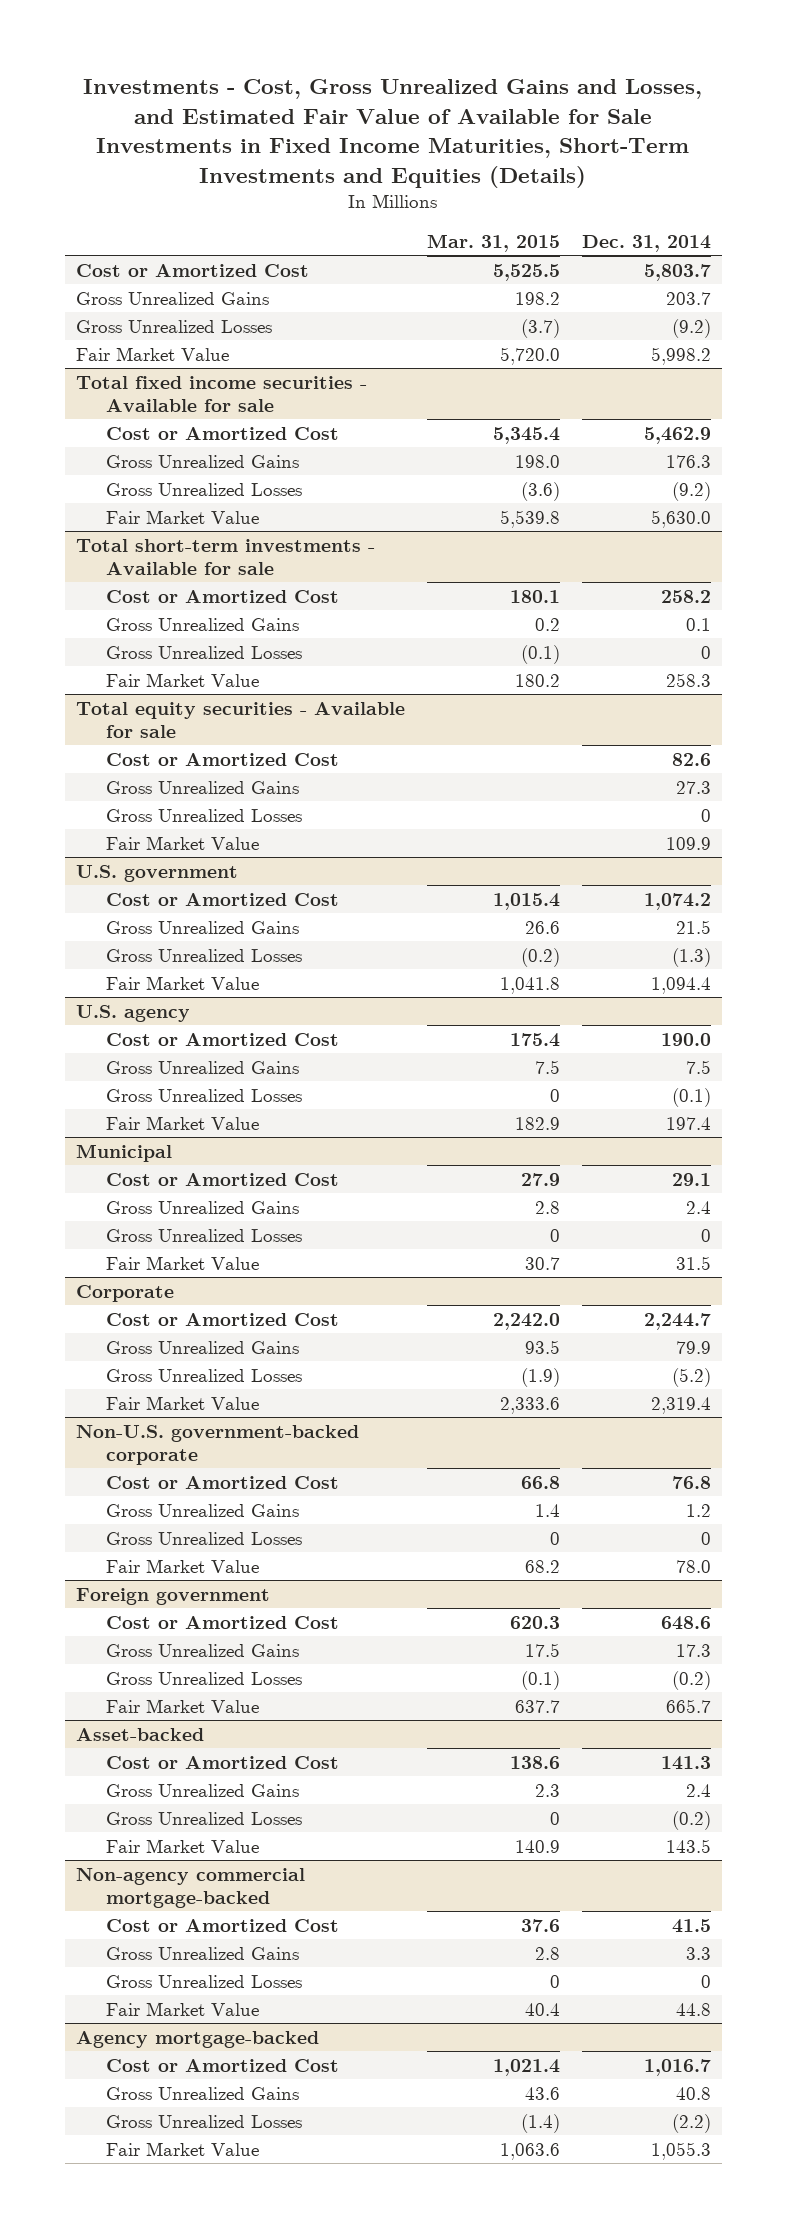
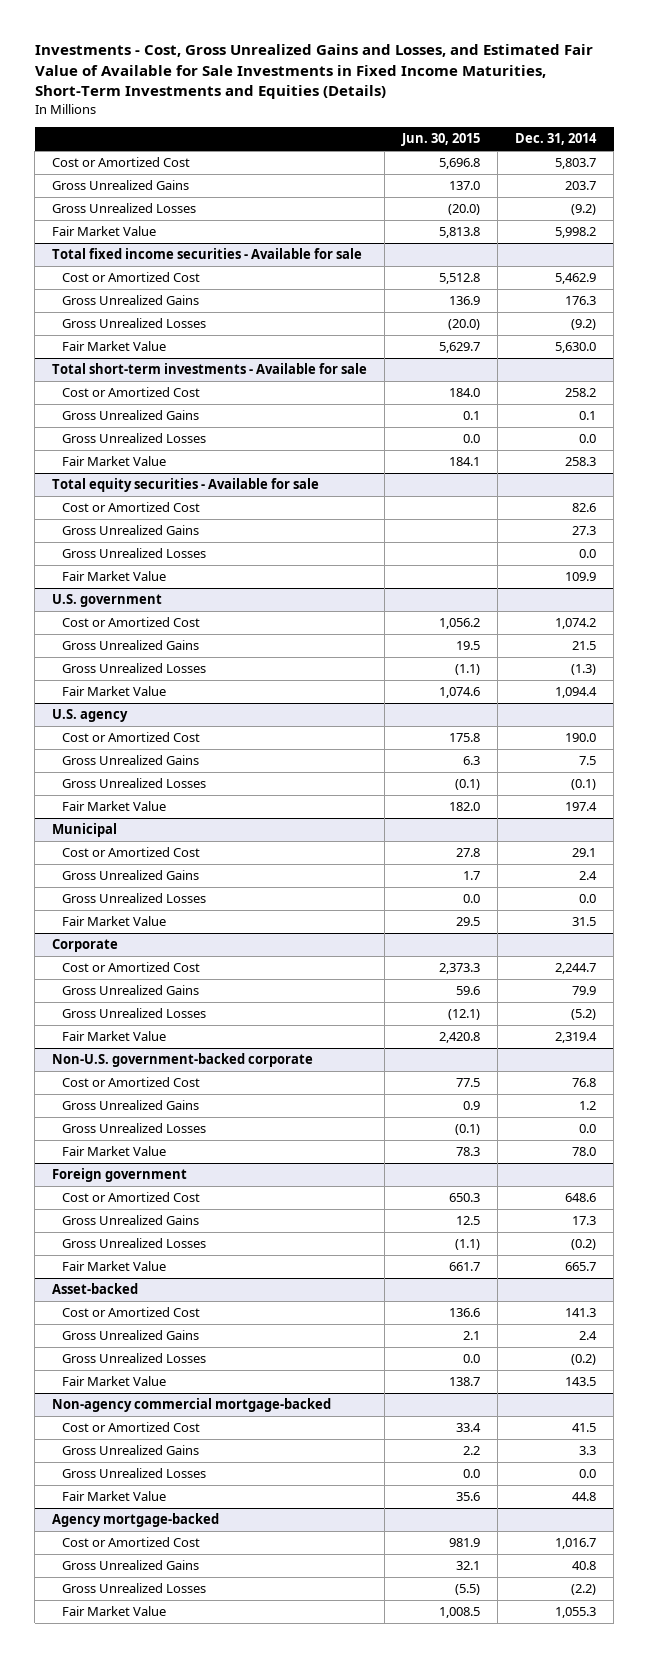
[426,233,560,252] Mar. 31, 2015 -> none
none -> [401,133,481,147] Jun. 30, 2015
[700,645,711,659] 0 -> [579,434,597,444] 0.0
[700,808,711,822] 0 -> [579,549,597,559] 0.0
[700,1228,711,1242] 0 -> [579,894,597,904] 0.0
[700,1531,711,1545] 0 -> [579,1124,597,1134] 0.0
[700,1974,711,1988] 0 -> [579,1469,597,1479] 0.0

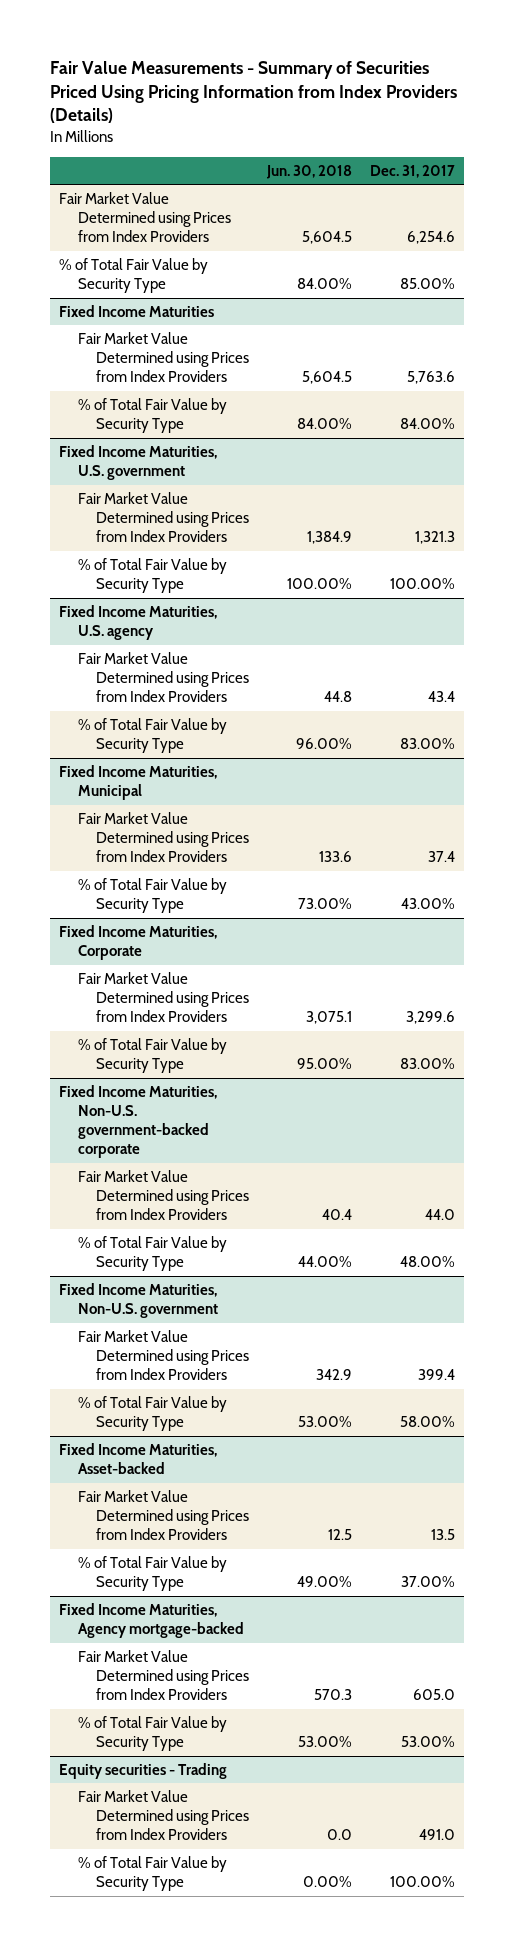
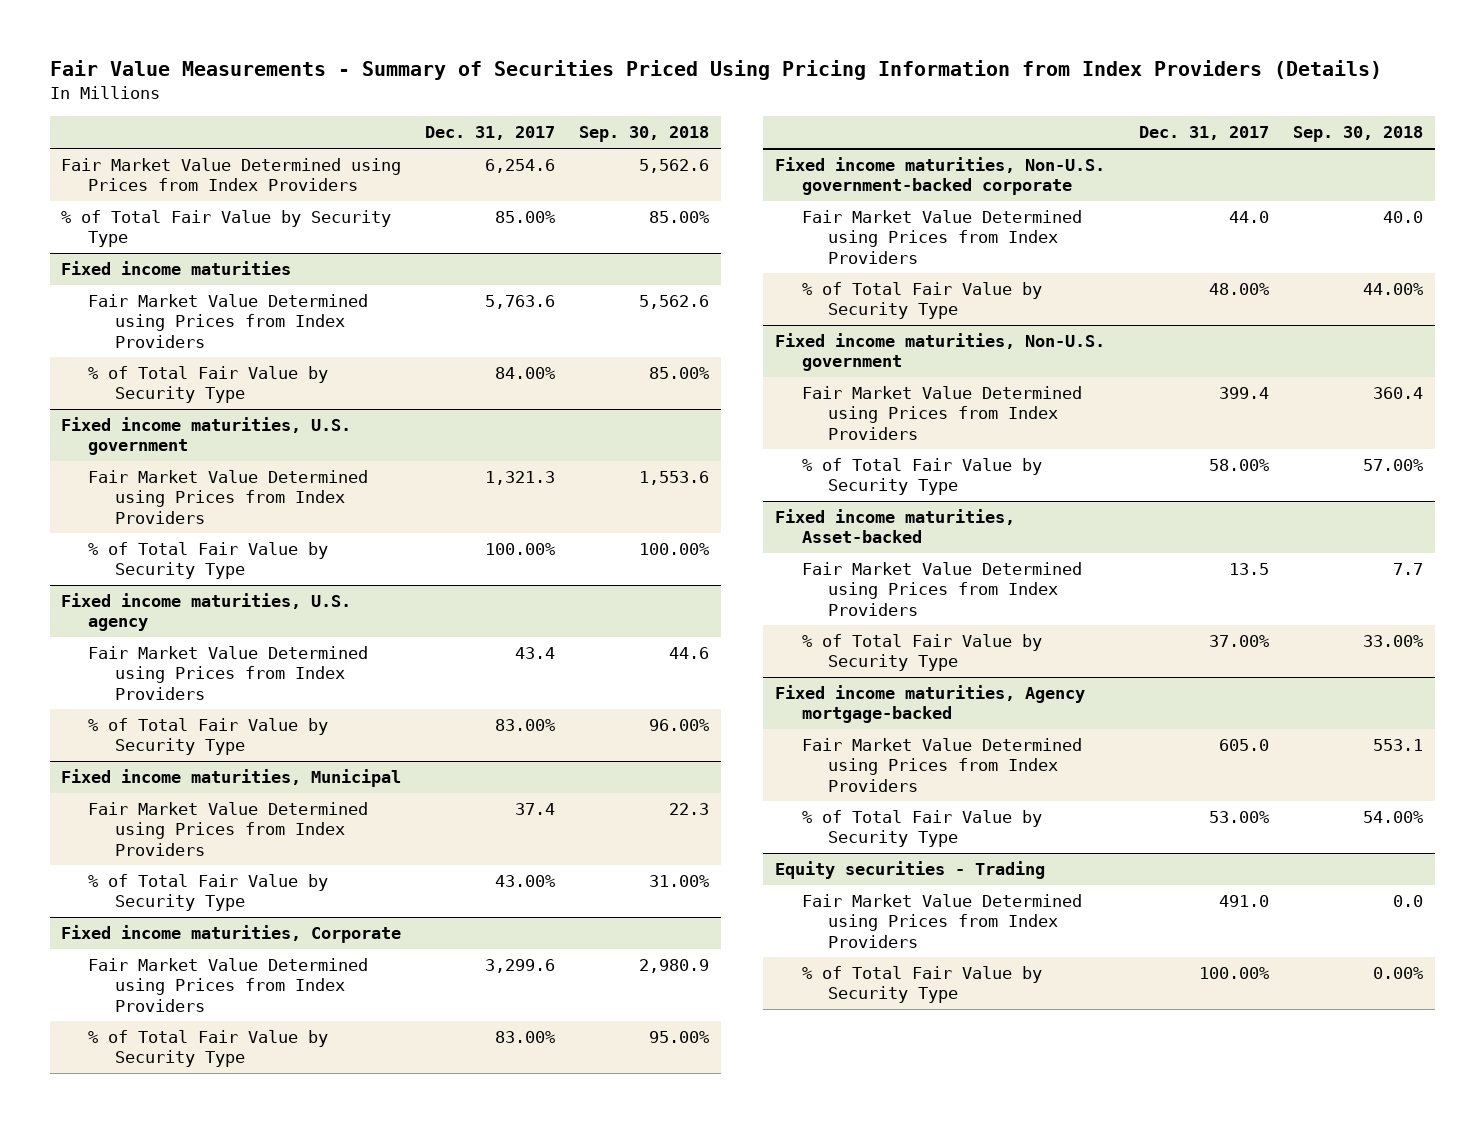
[265,164,352,179] Jun. 30, 2018 -> none
none -> [578,126,709,143] Sep. 30, 2018
[59,305,215,318] Fixed Income Maturities -> [61,261,292,276] Fixed income maturities
[59,445,218,481] Fixed Income Maturities, U.S. government -> [61,417,352,456] Fixed income maturities, U.S. government
[59,605,218,641] Fixed Income Maturities, U.S. agency -> [61,593,352,632] Fixed income maturities, U.S. agency
[59,765,218,801] Fixed Income Maturities, Municipal -> [61,769,402,788] Fixed income maturities, Municipal
[59,925,218,961] Fixed Income Maturities, Corporate -> [61,925,402,944] Fixed income maturities, Corporate
[59,1085,218,1159] Fixed Income Maturities, Non-U.S. government-backed corporate -> [775,157,1106,196] Fixed income maturities, Non-U.S. government-backed corporate
[59,1283,218,1319] Fixed Income Maturities, Non-U.S. government -> [775,333,1106,372] Fixed income maturities, Non-U.S. government
[59,1443,218,1475] Fixed Income Maturities, Asset-backed -> [775,509,1016,544] Fixed income maturities, Asset-backed
[59,1603,244,1639] Fixed Income Maturities, Agency mortgage-backed -> [775,685,1086,724] Fixed income maturities, Agency mortgage-backed

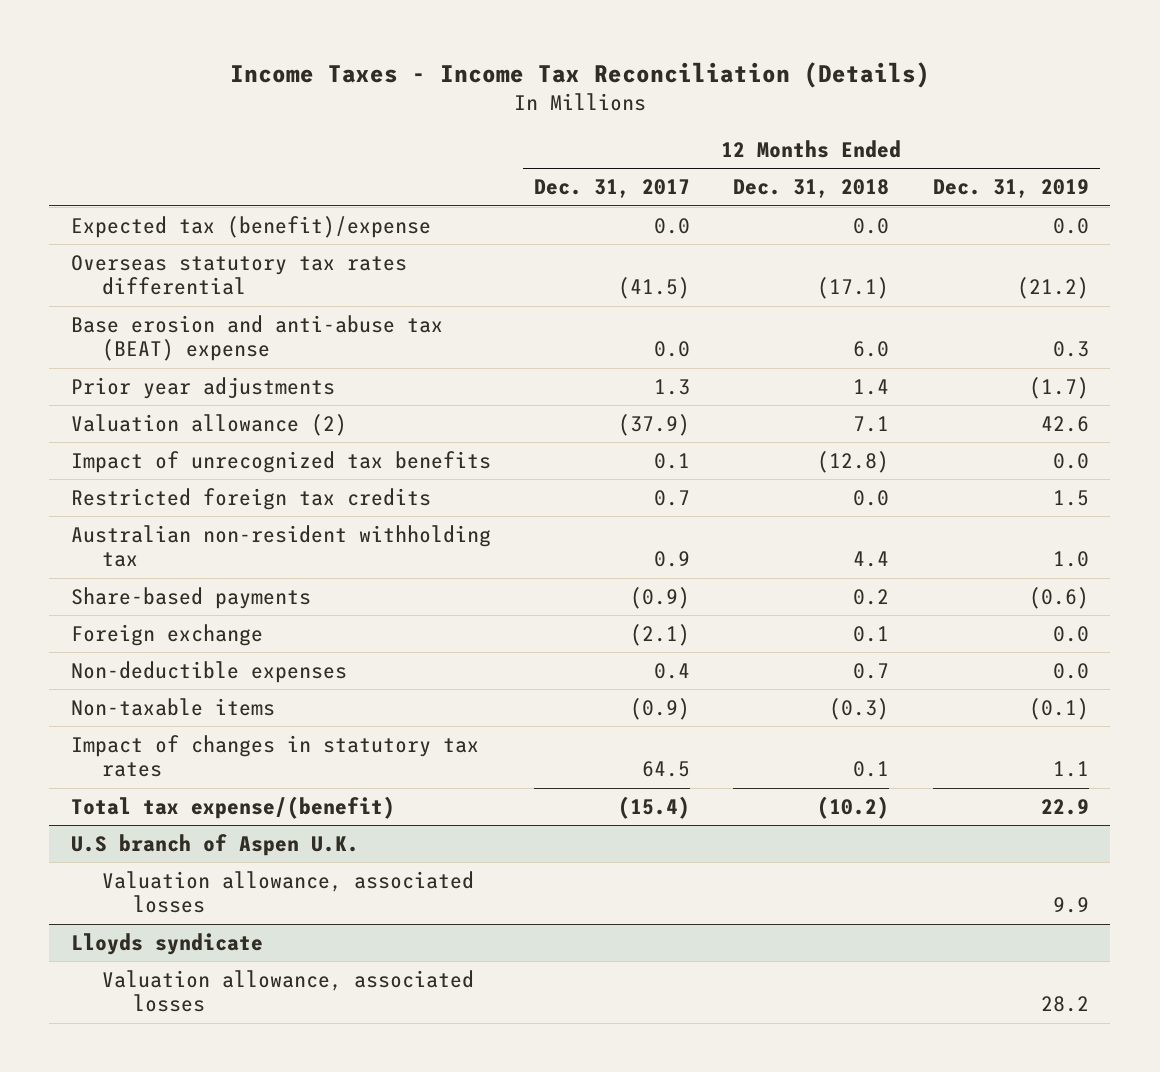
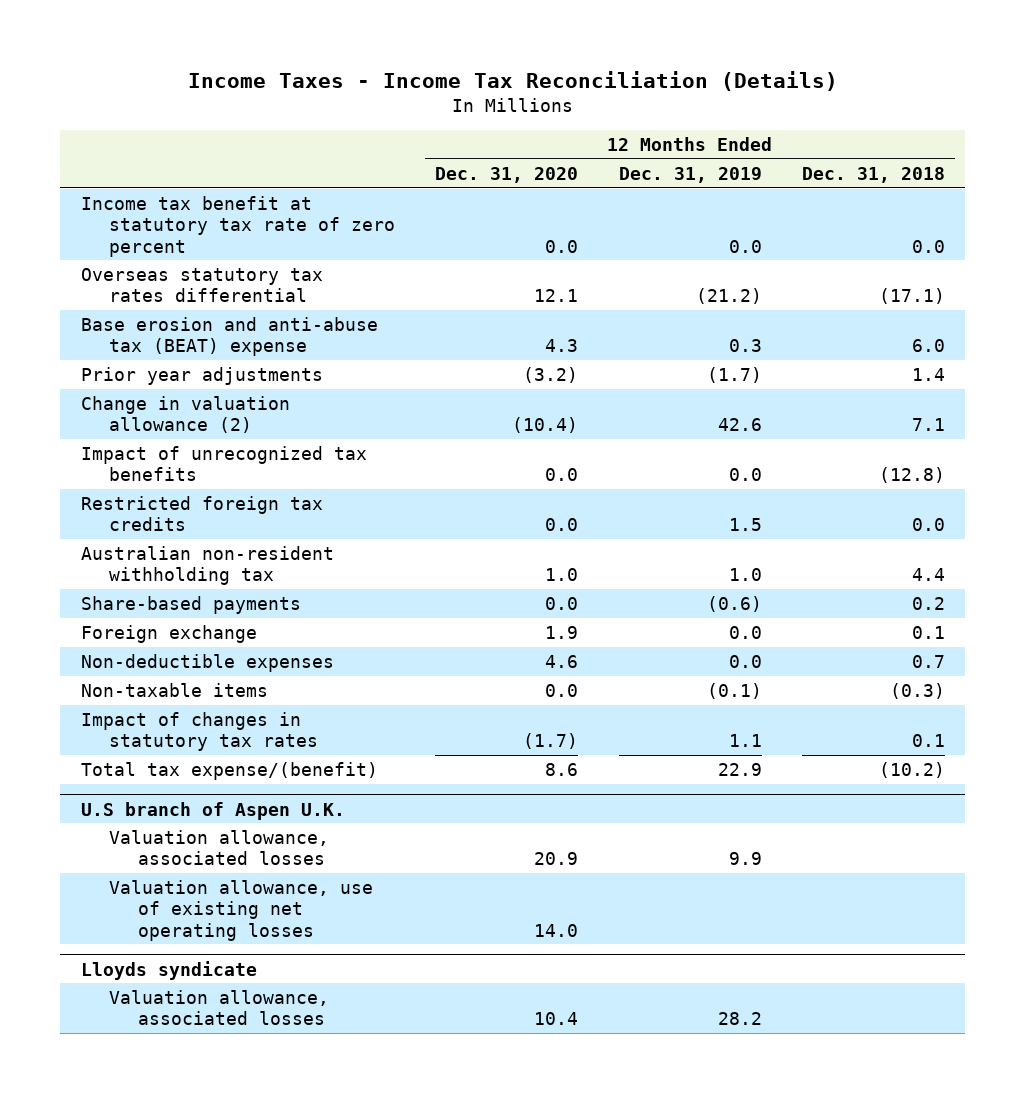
[534,179,691,199] Dec. 31, 2017 -> none
none -> [435,166,579,183] Dec. 31, 2020
[70,216,431,239] Expected tax (benefit)/expense -> [80,195,396,257] Income tax benefit at statutory tax rate of zero percent
[70,414,347,437] Valuation allowance (2) -> [80,395,290,434] Change in valuation allowance (2)
none -> [109,879,374,941] Valuation allowance, use of existing net operating losses

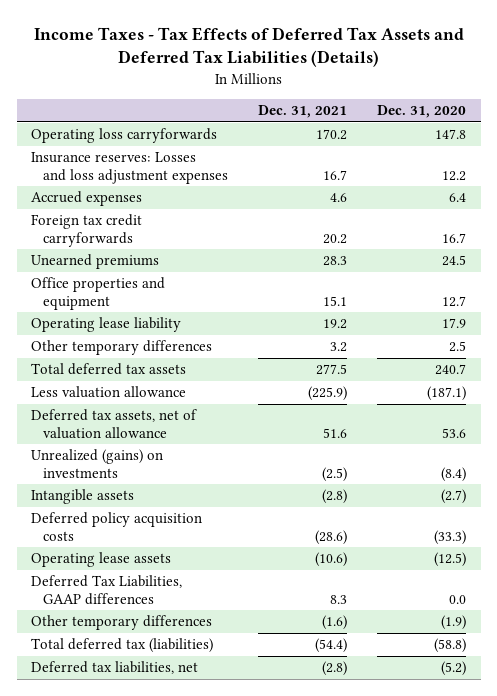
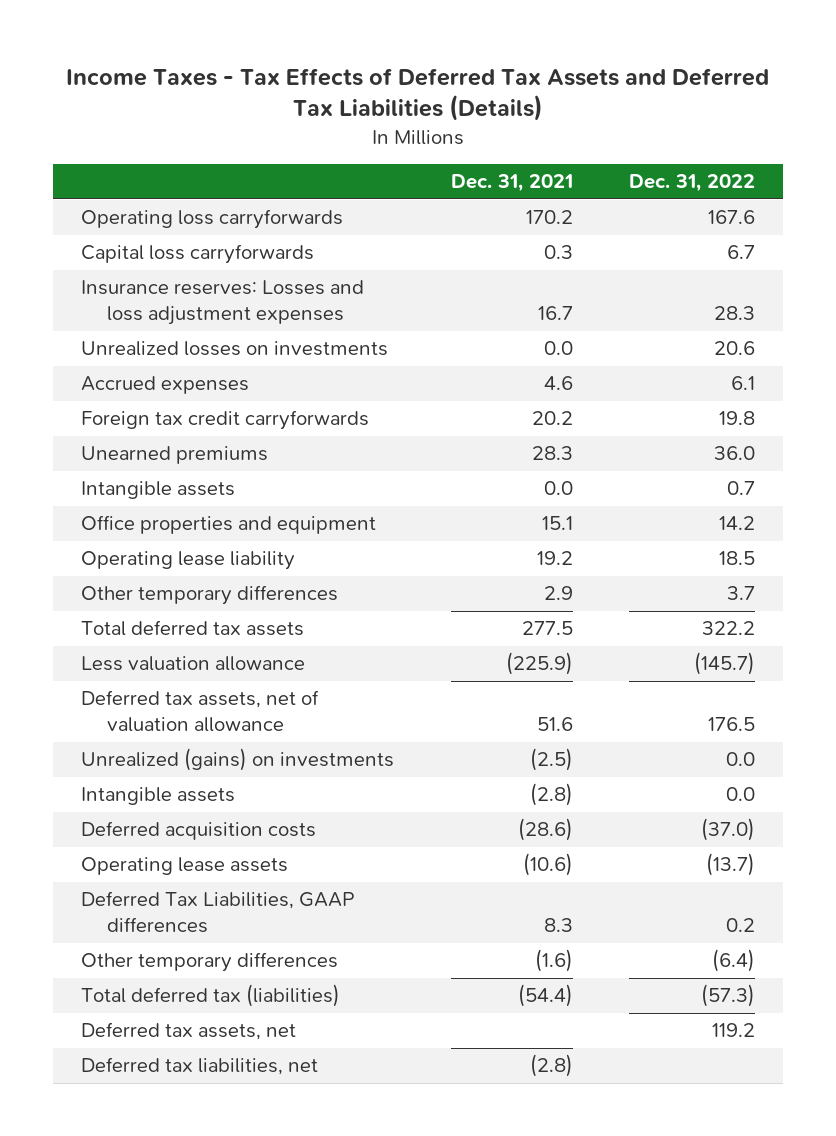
[376,105,466,119] Dec. 31, 2020 -> none
none -> [628,174,755,193] Dec. 31, 2022
none -> [81,244,315,265] Capital loss carryforwards
none -> [81,341,389,357] Unrealized losses on investments
none -> [81,481,236,500] Intangible assets
[330,342,348,353] 3.2 -> [543,586,573,601] 2.9
[31,512,203,541] Deferred policy acquisition costs -> [81,821,317,841] Deferred acquisition costs
none -> [81,1022,297,1041] Deferred tax assets, net

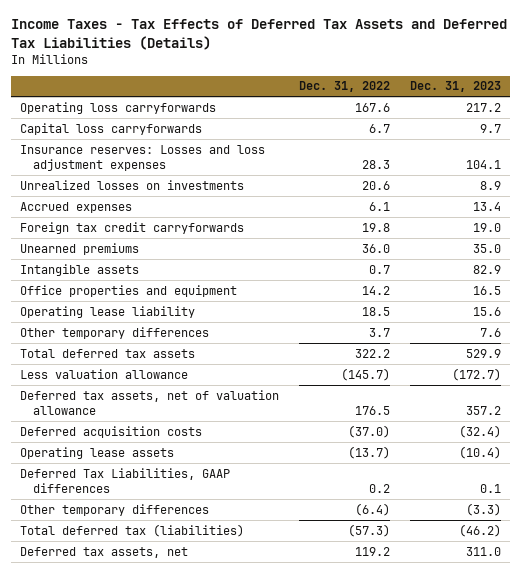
[450,174,573,193] Dec. 31, 2021 -> none
none -> [409,81,501,93] Dec. 31, 2023
[81,748,395,772] Unrealized (gains) on investments -> none
[81,787,236,806] Intangible assets -> none
[81,1057,319,1076] Deferred tax liabilities, net -> none

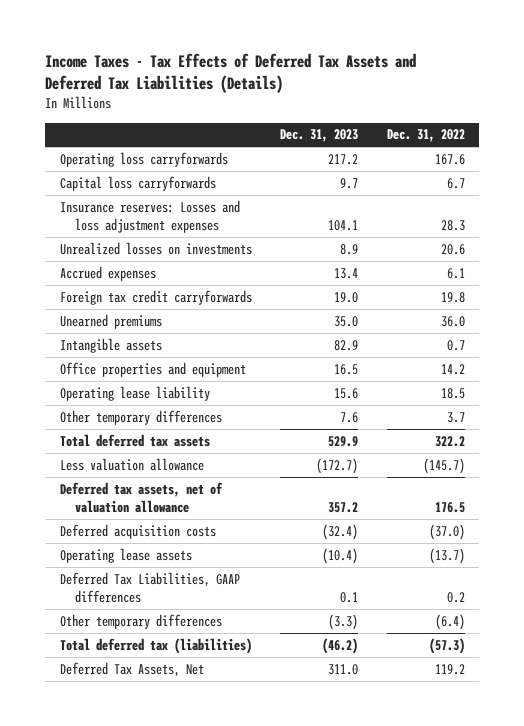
[20,546,189,558] Deferred tax assets, net -> [59,661,204,677] Deferred Tax Assets, Net

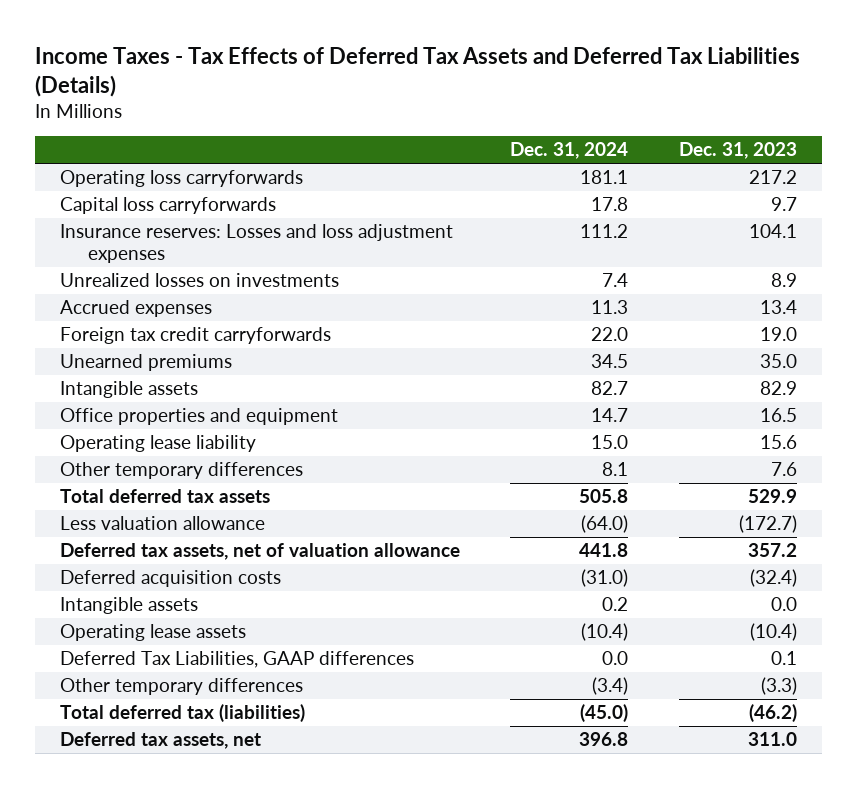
[386,129,465,143] Dec. 31, 2022 -> none
none -> [510,142,629,160] Dec. 31, 2024
none -> [60,597,199,615] Intangible assets
[59,661,204,677] Deferred Tax Assets, Net -> [60,732,262,750] Deferred tax assets, net

